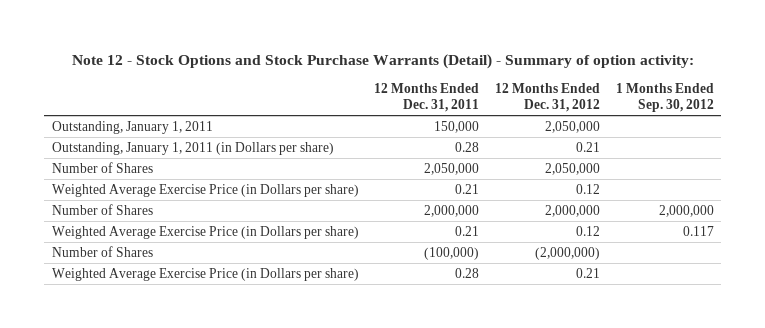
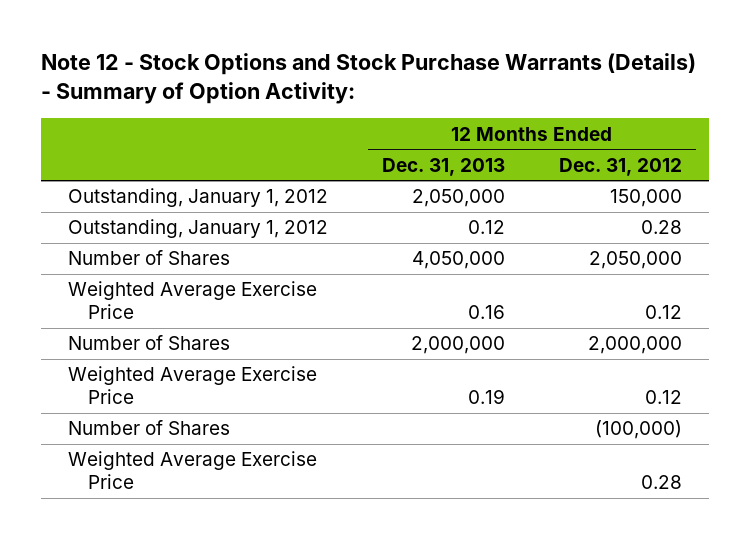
[71,54,694,70] Note 12 - Stock Options and Stock Purchase Warrants (Detail) - Summary of option activity: -> [40,52,696,105] Note 12 - Stock Options and Stock Purchase Warrants (Details) - Summary of Option Activity:
[374,83,480,113] 12 Months Ended Dec. 31, 2011 -> none
[615,83,714,113] 1 Months Ended Sep. 30, 2012 -> none
none -> [381,157,505,176] Dec. 31, 2013
[51,120,213,134] Outstanding, January 1, 2011 -> [67,188,328,208] Outstanding, January 1, 2012
[544,120,600,133] 2,050,000 -> [610,189,683,208] 150,000
[51,141,334,155] Outstanding, January 1, 2011 (in Dollars per share) -> [67,219,328,239] Outstanding, January 1, 2012
[575,141,600,152] 0.21 -> [641,220,683,235] 0.28
[51,183,359,197] Weighted Average Exercise Price (in Dollars per share) -> [67,281,317,319] Weighted Average Exercise Price
[51,225,359,239] Weighted Average Exercise Price (in Dollars per share) -> [67,366,317,404] Weighted Average Exercise Price
[534,246,600,260] (2,000,000) -> [595,420,683,440] (100,000)
[51,267,359,281] Weighted Average Exercise Price (in Dollars per share) -> [67,451,317,489] Weighted Average Exercise Price
[575,267,600,278] 0.21 -> [641,474,683,489] 0.28

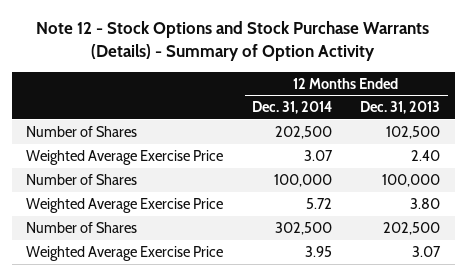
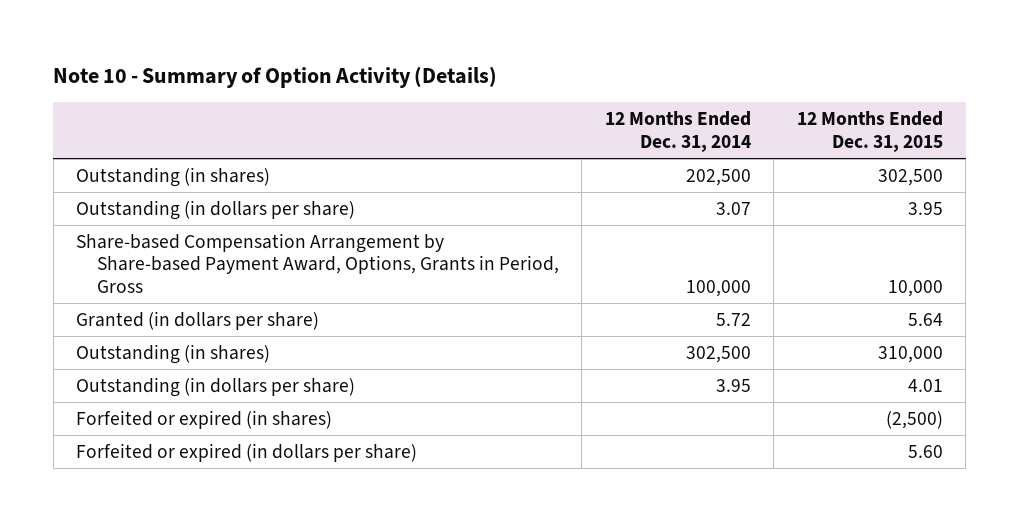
[36,21,430,62] Note 12 - Stock Options and Stock Purchase Warrants (Details) - Summary of Option Activity -> [53,66,498,89] Note 10 - Summary of Option Activity (Details)
[360,101,441,115] Dec. 31, 2013 -> none
none -> [796,111,943,152] 12 Months Ended Dec. 31, 2015
[26,125,138,137] Number of Shares -> [76,167,271,188] Outstanding (in shares)
[26,149,224,165] Weighted Average Exercise Price -> [76,200,356,221] Outstanding (in dollars per share)
[26,173,138,185] Number of Shares -> [76,233,559,293] Share-based Compensation Arrangement by Share-based Payment Award, Options, Grants in Period, Gross
[26,197,224,213] Weighted Average Exercise Price -> [76,311,320,331] Granted (in dollars per share)
[26,221,138,233] Number of Shares -> [76,344,271,365] Outstanding (in shares)
[26,245,224,261] Weighted Average Exercise Price -> [76,377,356,398] Outstanding (in dollars per share)
none -> [76,410,333,430] Forfeited or expired (in shares)
none -> [76,443,418,463] Forfeited or expired (in dollars per share)

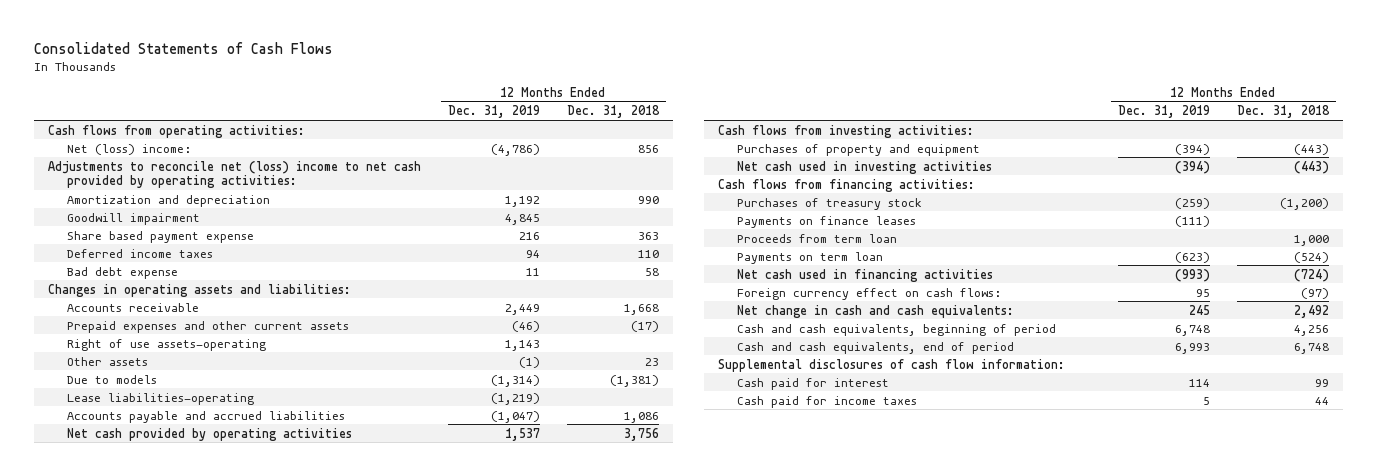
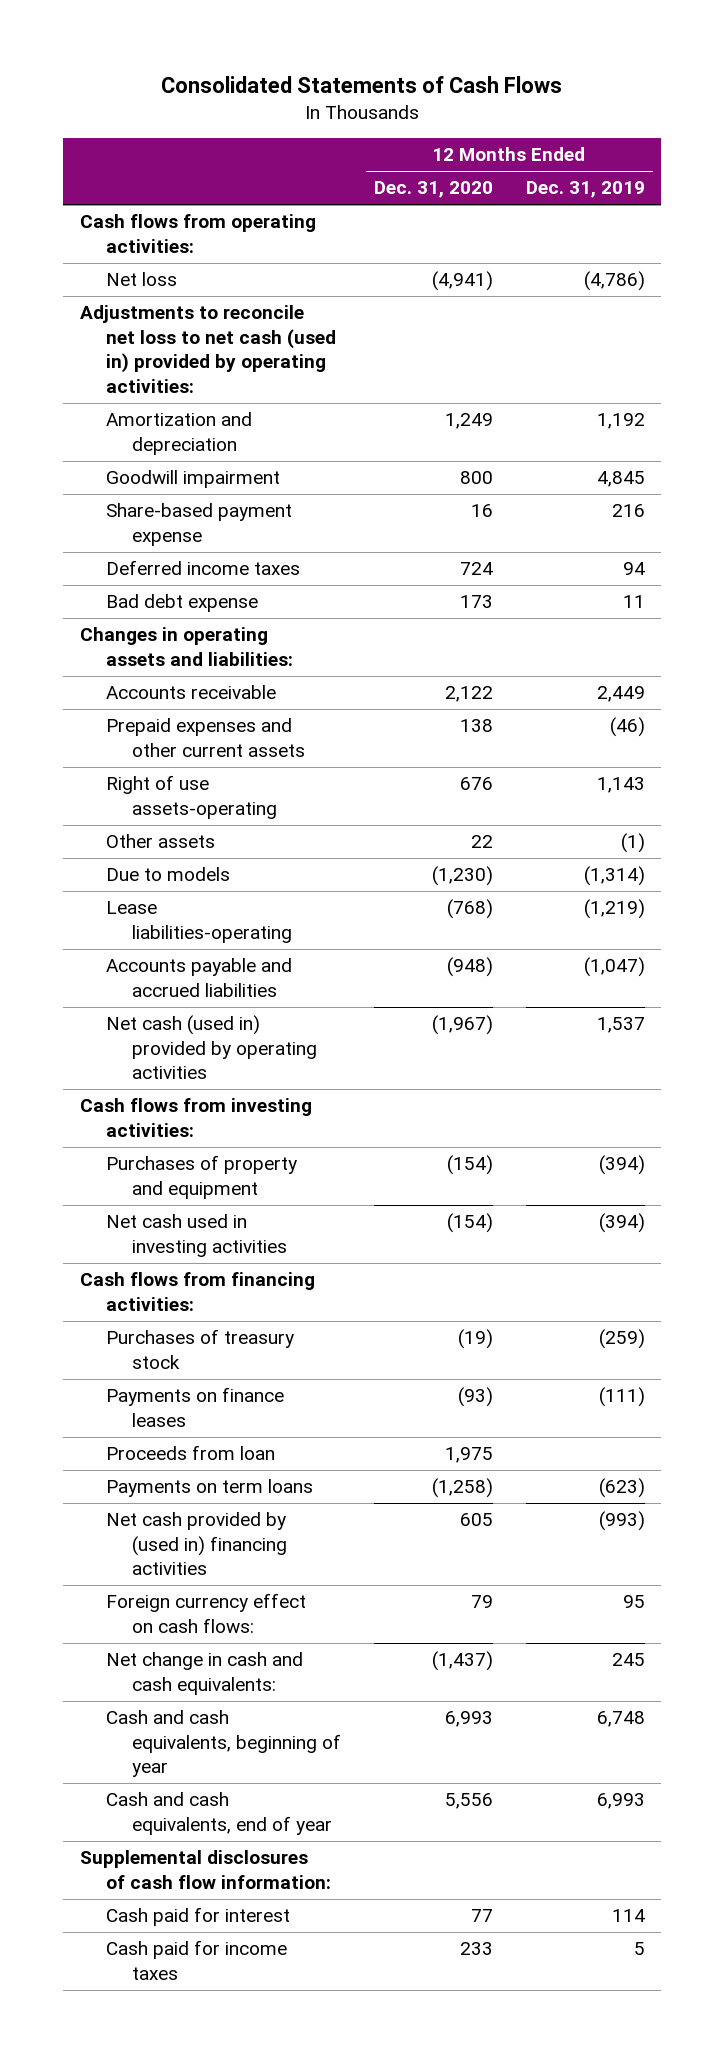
[567,105,661,119] Dec. 31, 2018 -> none
none -> [373,181,493,199] Dec. 31, 2020
[66,143,191,155] Net (loss) income: -> [105,272,177,287] Net loss
[47,160,421,189] Adjustments to reconcile net (loss) income to net cash provided by operating activities: -> [79,305,336,393] Adjustments to reconcile net loss to net cash (used in) provided by operating activities:
[66,230,254,243] Share based payment expense -> [105,503,292,546] Share-based payment expense
[66,427,352,441] Net cash provided by operating activities -> [105,1015,317,1080] Net cash (used in) provided by operating activities
[736,233,897,243] Proceeds from term loan -> [105,1445,275,1461] Proceeds from loan
[736,251,883,264] Payments on term loan -> [105,1479,313,1498] Payments on term loans
[736,268,993,282] Net cash used in financing activities -> [105,1512,287,1576] Net cash provided by (used in) financing activities
[736,323,1056,336] Cash and cash equivalents, beginning of period -> [105,1710,341,1778] Cash and cash equivalents, beginning of year
[736,341,1014,354] Cash and cash equivalents, end of period -> [105,1792,332,1835] Cash and cash equivalents, end of year

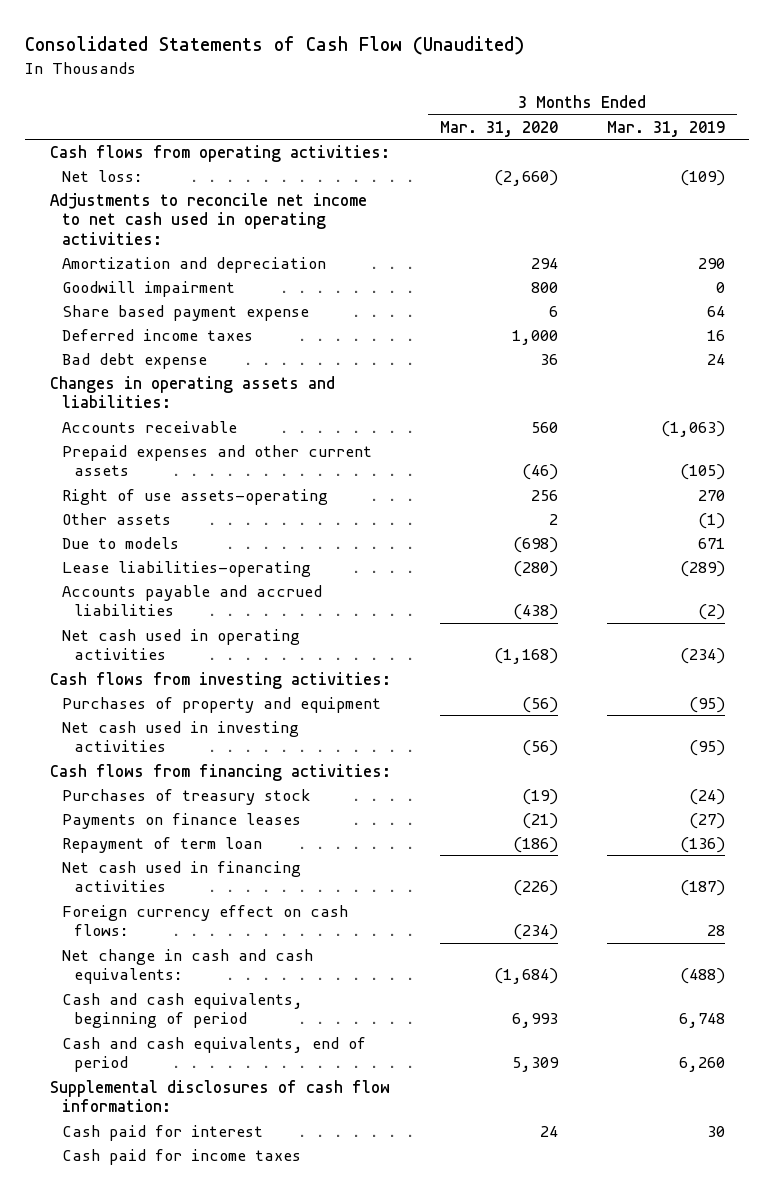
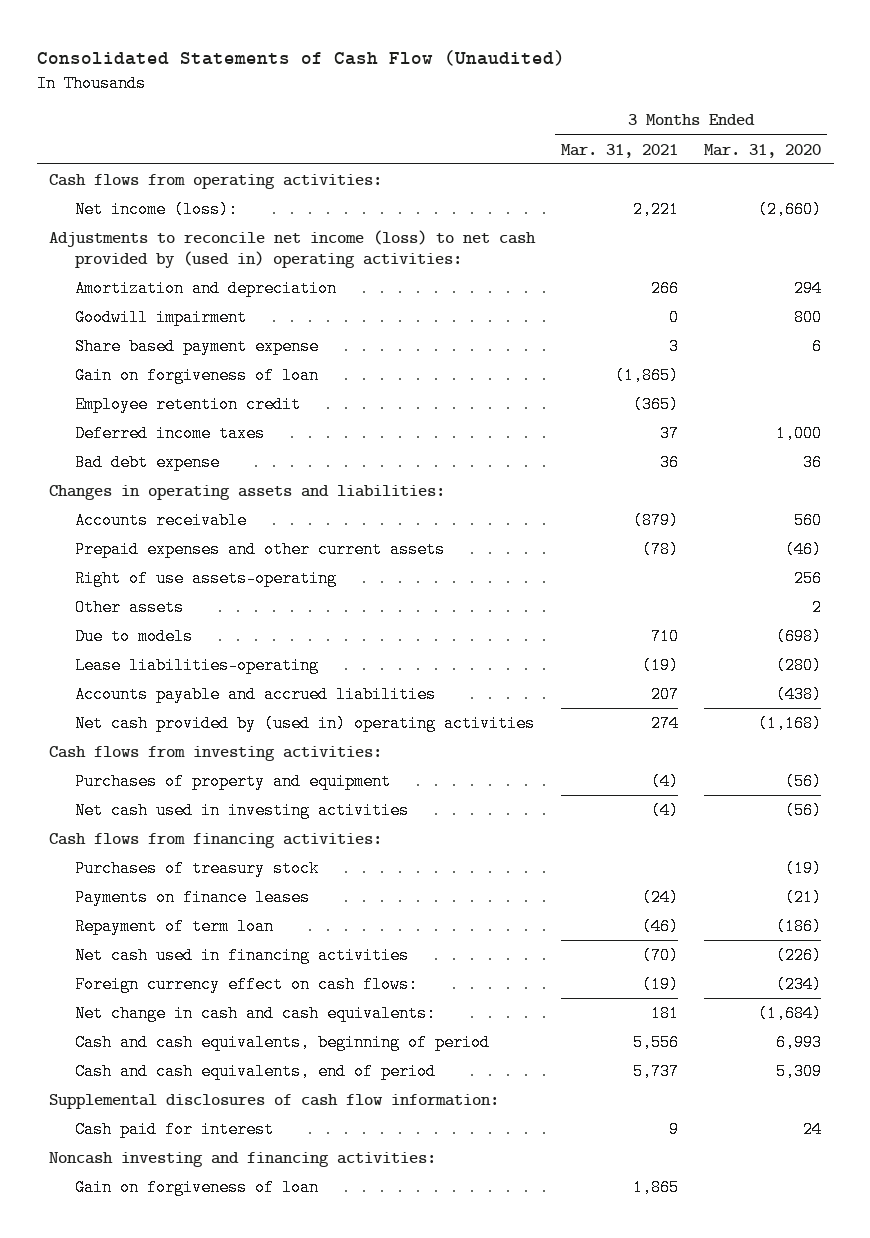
[606,120,725,137] Mar. 31, 2019 -> none
none -> [561,143,679,158] Mar. 31, 2021
[61,169,143,182] Net loss: -> [74,201,238,219] Net income (loss):
[49,192,367,245] Adjustments to reconcile net income to net cash used in operating activities: -> [49,230,537,269] Adjustments to reconcile net income (loss) to net cash provided by (used in) operating activities:
none -> [74,367,319,385] Gain on forgiveness of loan
none -> [74,396,301,414] Employee retention credit
[61,628,300,661] Net cash used in operating activities -> [74,715,535,733] Net cash provided by (used in) operating activities
[61,1148,301,1165] Cash paid for income taxes -> none
none -> [49,1152,437,1168] Noncash investing and financing activities:
none -> [74,1179,319,1197] Gain on forgiveness of loan

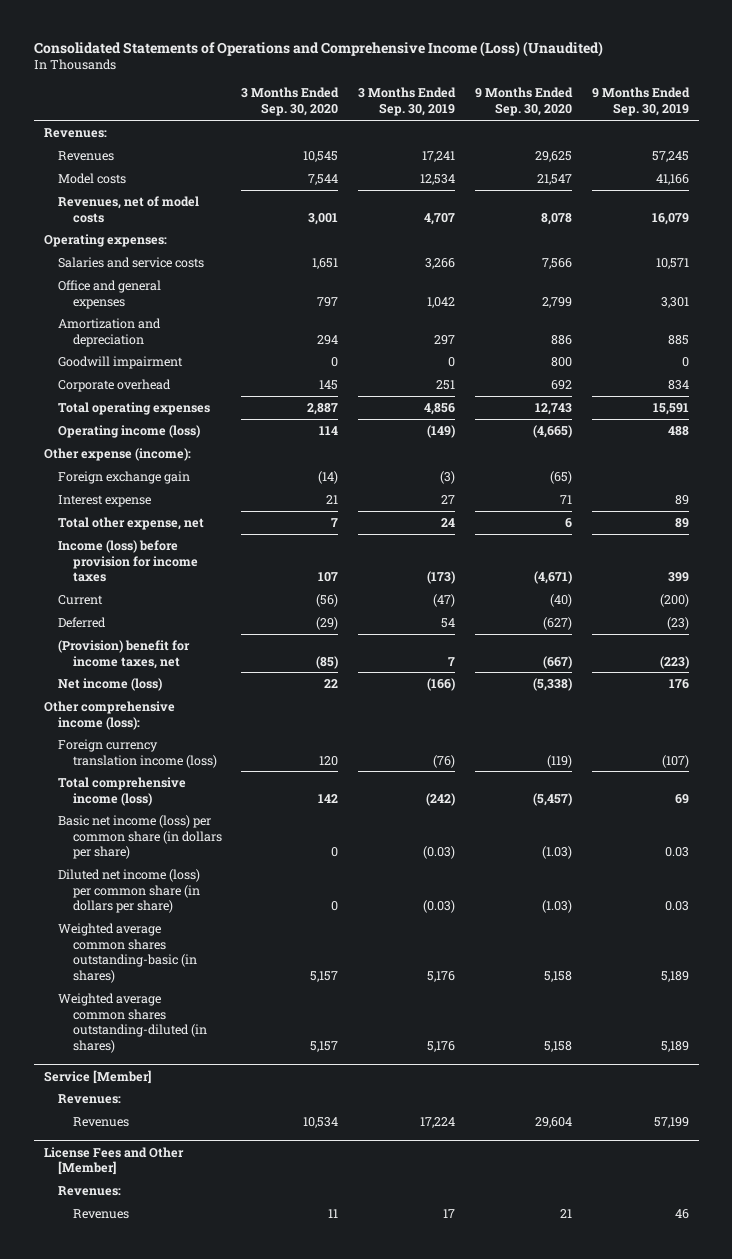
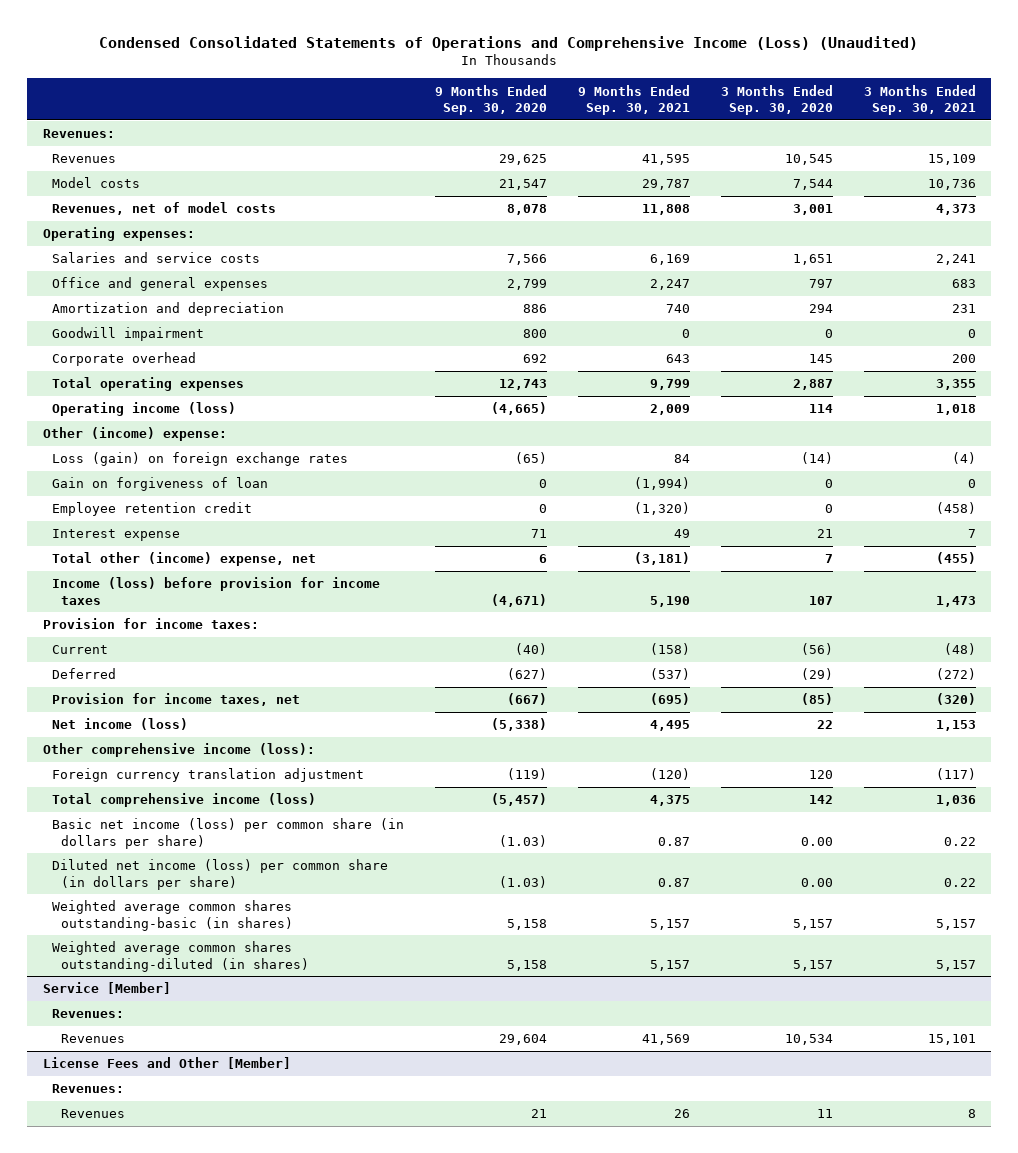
[33,40,603,57] Consolidated Statements of Operations and Comprehensive Income (Loss) (Unaudited) -> [99,35,919,51] Condensed Consolidated Statements of Operations and Comprehensive Income (Loss) (Unaudited)
[358,87,457,117] 3 Months Ended Sep. 30, 2019 -> none
[591,87,690,117] 9 Months Ended Sep. 30, 2019 -> none
none -> [577,84,690,116] 9 Months Ended Sep. 30, 2021
none -> [863,84,976,116] 3 Months Ended Sep. 30, 2021
[43,447,191,461] Other expense (income): -> [42,427,227,442] Other (income) expense:
[58,470,191,484] Foreign exchange gain -> [51,452,348,467] Loss (gain) on foreign exchange rates
none -> [51,477,268,492] Gain on forgiveness of loan
none -> [51,502,252,517] Employee retention credit
[58,516,205,530] Total other expense, net -> [51,552,316,567] Total other (income) expense, net
none -> [42,618,259,630] Provision for income taxes:
[58,639,191,669] (Provision) benefit for income taxes, net -> [51,693,300,707] Provision for income taxes, net
[58,738,217,768] Foreign currency translation income (loss) -> [51,768,364,783] Foreign currency translation adjustment
[331,847,339,858] 0 -> [800,836,833,846] 0.00
[331,901,339,912] 0 -> [800,877,833,887] 0.00

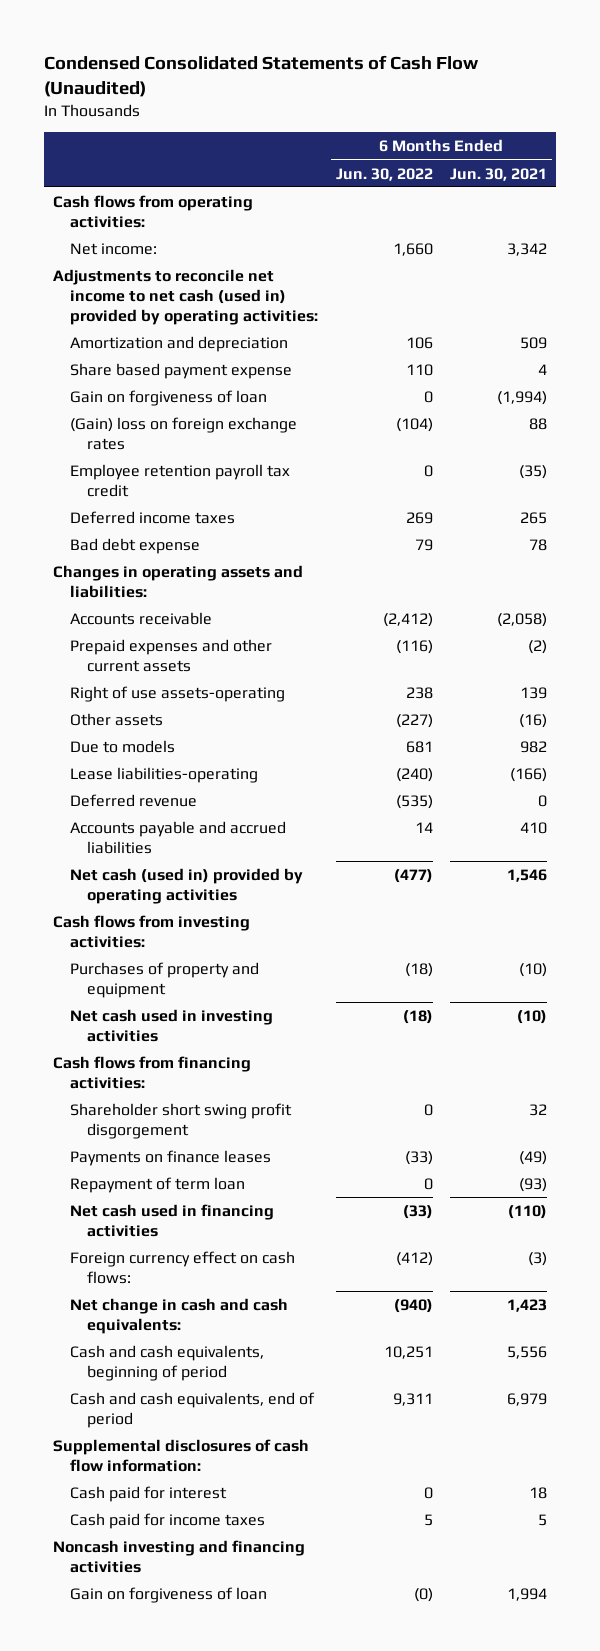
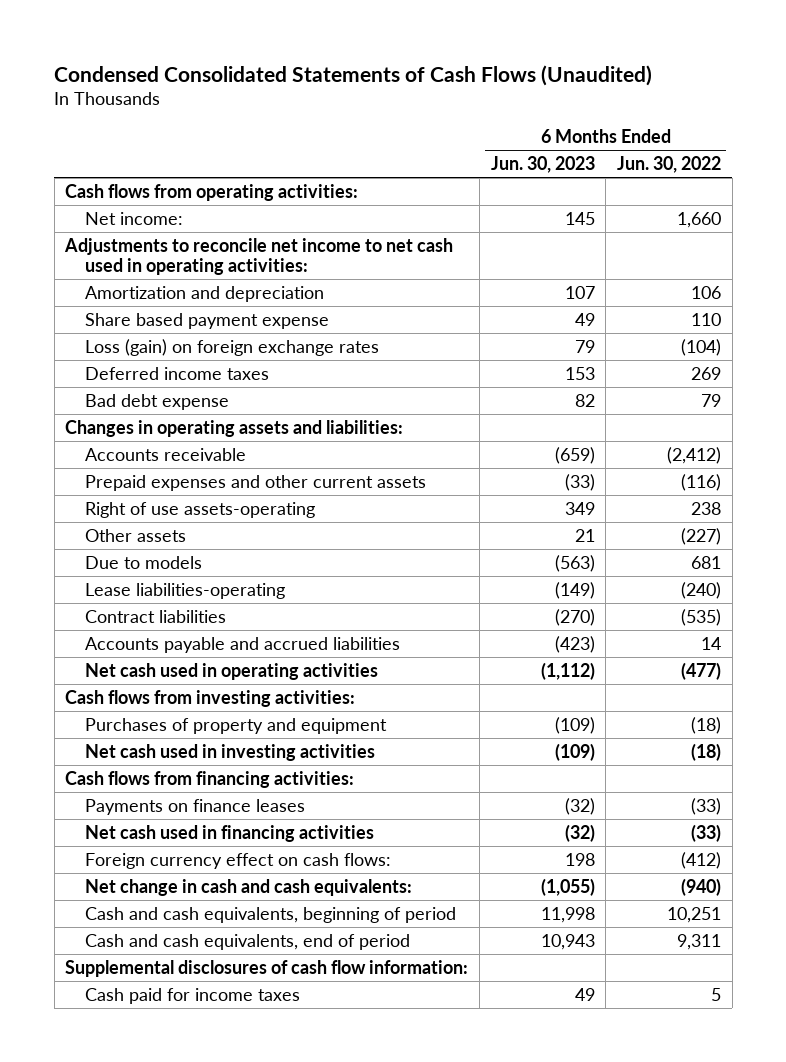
[44,55,480,98] Condensed Consolidated Statements of Cash Flow (Unaudited) -> [54,64,653,86] Condensed Consolidated Statements of Cash Flows (Unaudited)
[450,167,548,181] Jun. 30, 2021 -> none
none -> [490,156,595,174] Jun. 30, 2023
[53,268,318,325] Adjustments to reconcile net income to net cash (used in) provided by operating activities: -> [64,237,454,276] Adjustments to reconcile net income to net cash used in operating activities:
[69,389,267,406] Gain on forgiveness of loan -> none
[69,463,290,497] Employee retention payroll tax credit -> none
[69,416,297,450] (Gain) loss on foreign exchange rates -> [85,338,380,356] Loss (gain) on foreign exchange rates
[69,793,197,807] Deferred revenue -> [85,609,227,623] Contract liabilities
[69,867,303,904] Net cash (used in) provided by operating activities -> [85,662,379,680] Net cash used in operating activities
[69,1102,292,1139] Shareholder short swing profit disgorgement -> none
[69,1176,245,1193] Repayment of term loan -> none
[69,1485,227,1502] Cash paid for interest -> none
[53,1539,306,1573] Noncash investing and financing activities -> none
[69,1586,267,1603] Gain on forgiveness of loan -> none

